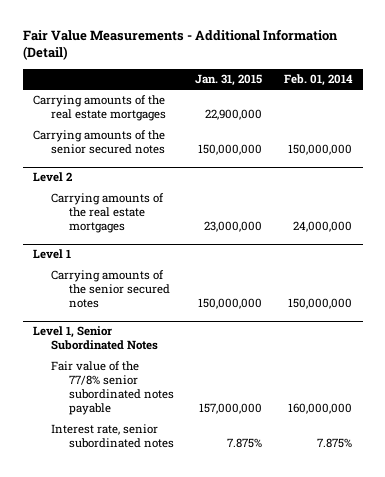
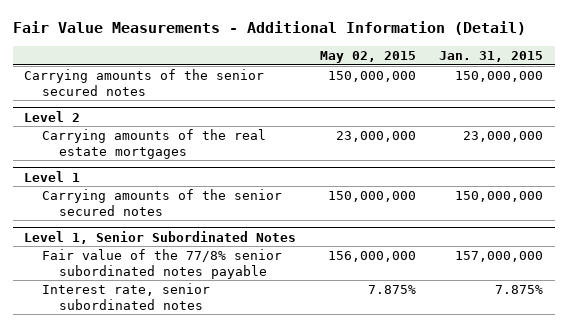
[283,74,353,87] Feb. 01, 2014 -> none
none -> [319,51,416,64] May 02, 2015
[33,95,167,122] Carrying amounts of the real estate mortgages -> none

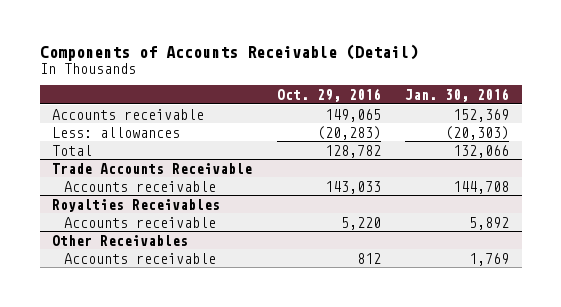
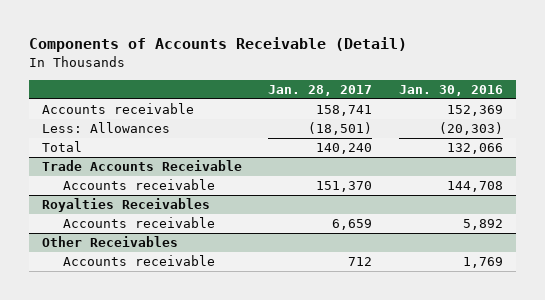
[276,87,381,102] Oct. 29, 2016 -> none
none -> [268,85,373,97] Jan. 28, 2017
[52,126,181,138] Less: allowances -> [42,122,171,134] Less: Allowances

